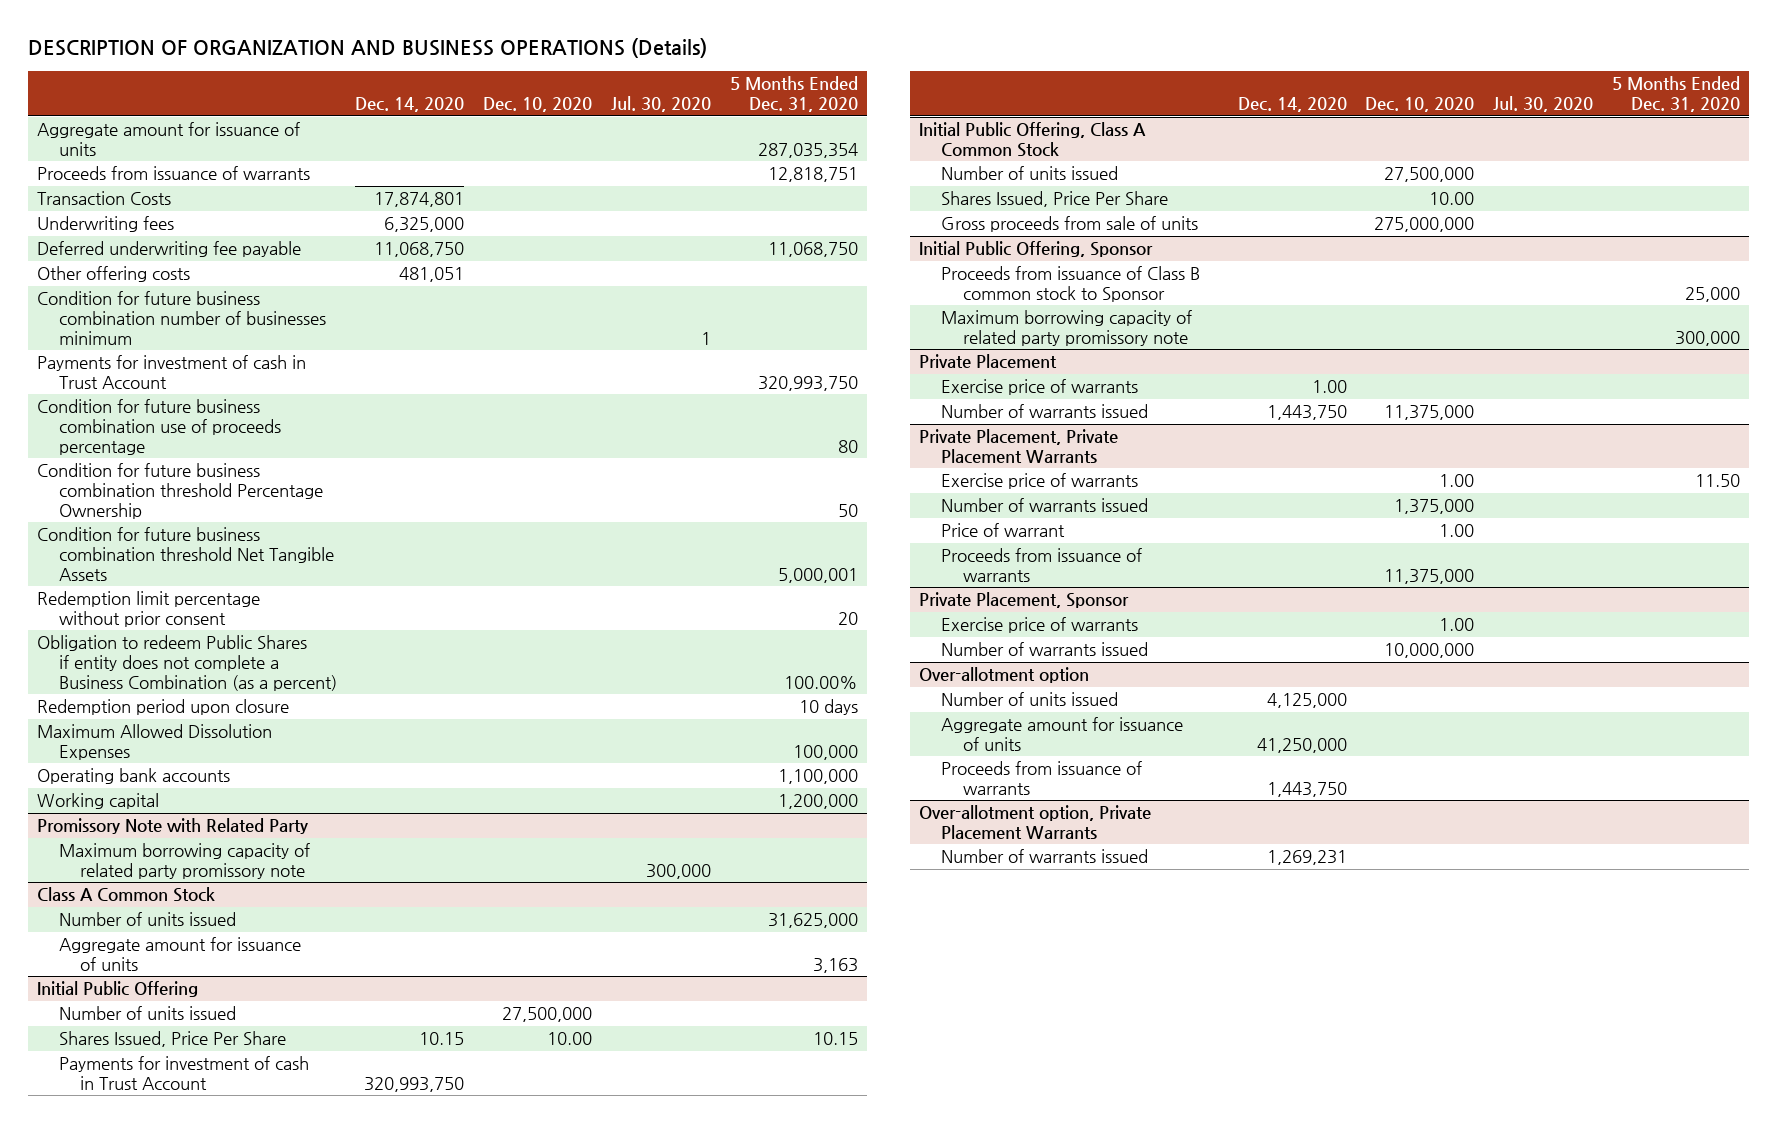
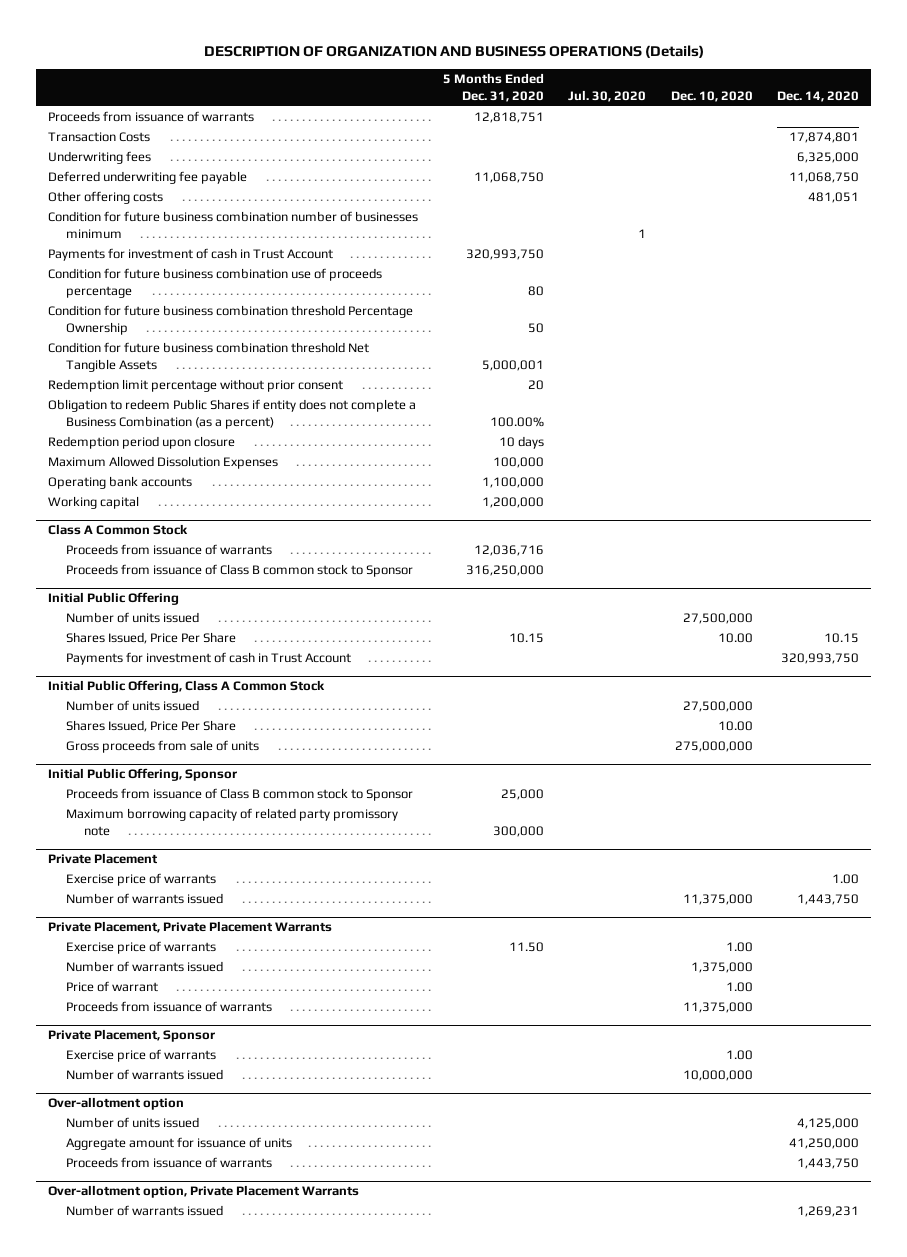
[36,122,300,157] Aggregate amount for issuance of units -> none
[36,818,308,835] Promissory Note with Related Party -> none
[58,843,310,880] Maximum borrowing capacity of related party promissory note -> none
[58,912,236,927] Number of units issued -> none
[58,937,301,972] Aggregate amount for issuance of units -> none
none -> [66,544,273,556] Proceeds from issuance of warrants
none -> [66,564,414,578] Proceeds from issuance of Class B common stock to Sponsor

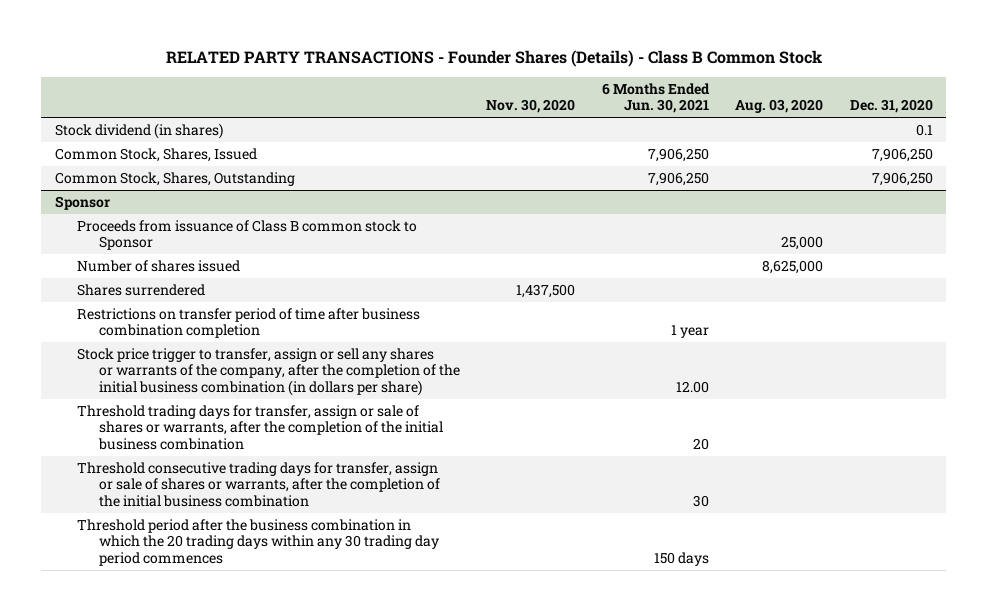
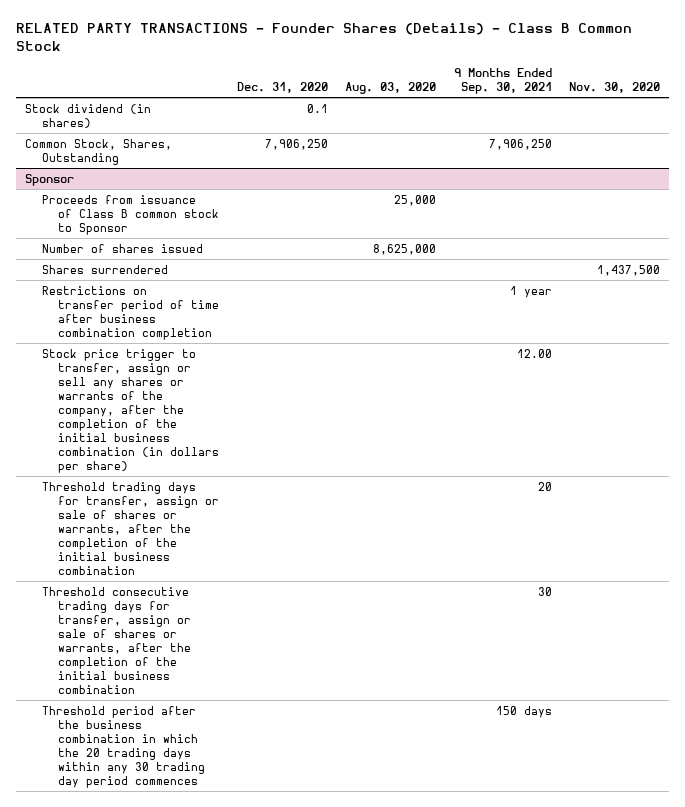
[601,82,710,114] 6 Months Ended Jun. 30, 2021 -> none
none -> [453,67,552,94] 9 Months Ended Sep. 30, 2021
[54,147,257,162] Common Stock, Shares, Issued -> none

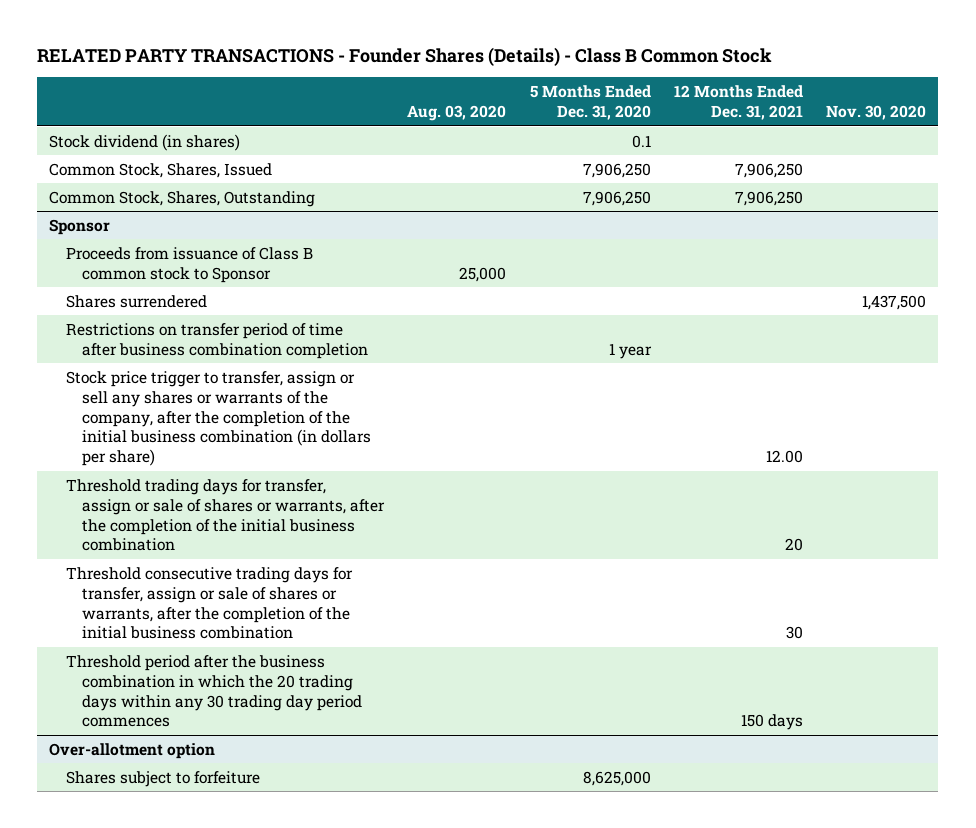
[236,81,328,93] Dec. 31, 2020 -> none
[453,67,552,94] 9 Months Ended Sep. 30, 2021 -> none
none -> [529,85,651,121] 5 Months Ended Dec. 31, 2020
none -> [674,85,804,121] 12 Months Ended Dec. 31, 2021
none -> [49,162,273,178] Common Stock, Shares, Issued
[41,243,203,253] Number of shares issued -> none
none -> [49,742,216,759] Over-allotment option
none -> [65,770,260,787] Shares subject to forfeiture

